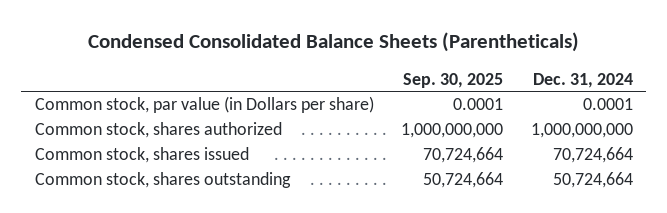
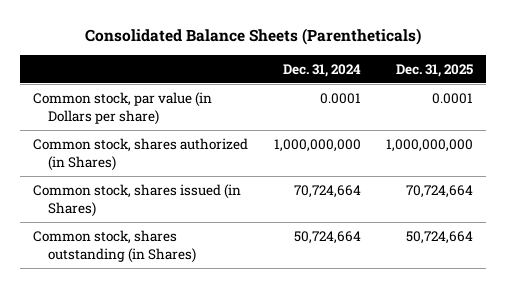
[87,32,579,53] Condensed Consolidated Balance Sheets (Parentheticals) -> [85,28,422,46] Consolidated Balance Sheets (Parentheticals)
[403,72,504,88] Sep. 30, 2025 -> none
none -> [396,63,474,77] Dec. 31, 2025
[34,122,282,139] Common stock, shares authorized -> [32,138,248,171] Common stock, shares authorized (in Shares)
[34,147,249,164] Common stock, shares issued -> [32,184,241,217] Common stock, shares issued (in Shares)
[34,172,291,189] Common stock, shares outstanding -> [32,230,197,263] Common stock, shares outstanding (in Shares)

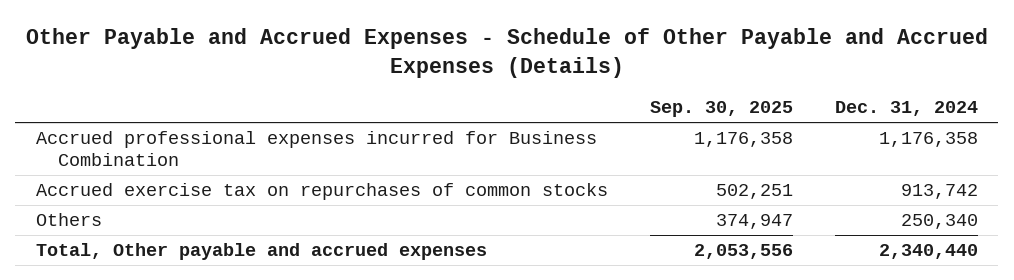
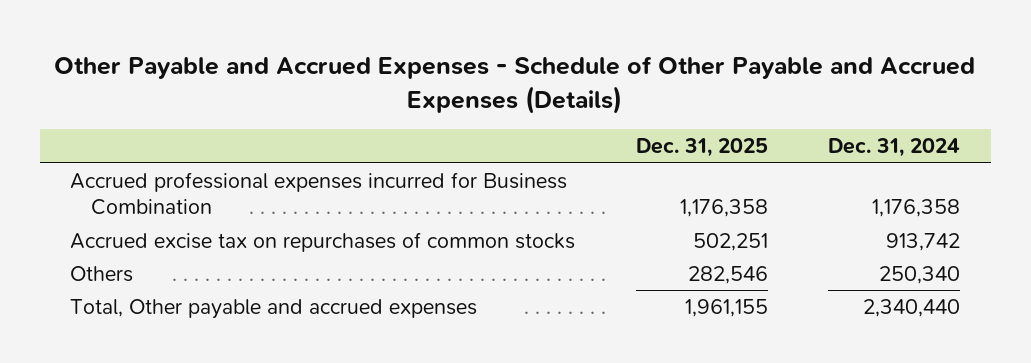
[649,101,793,118] Sep. 30, 2025 -> none
none -> [635,138,768,158] Dec. 31, 2025
[36,183,609,201] Accrued exercise tax on repurchases of common stocks -> [70,232,576,253] Accrued excise tax on repurchases of common stocks

